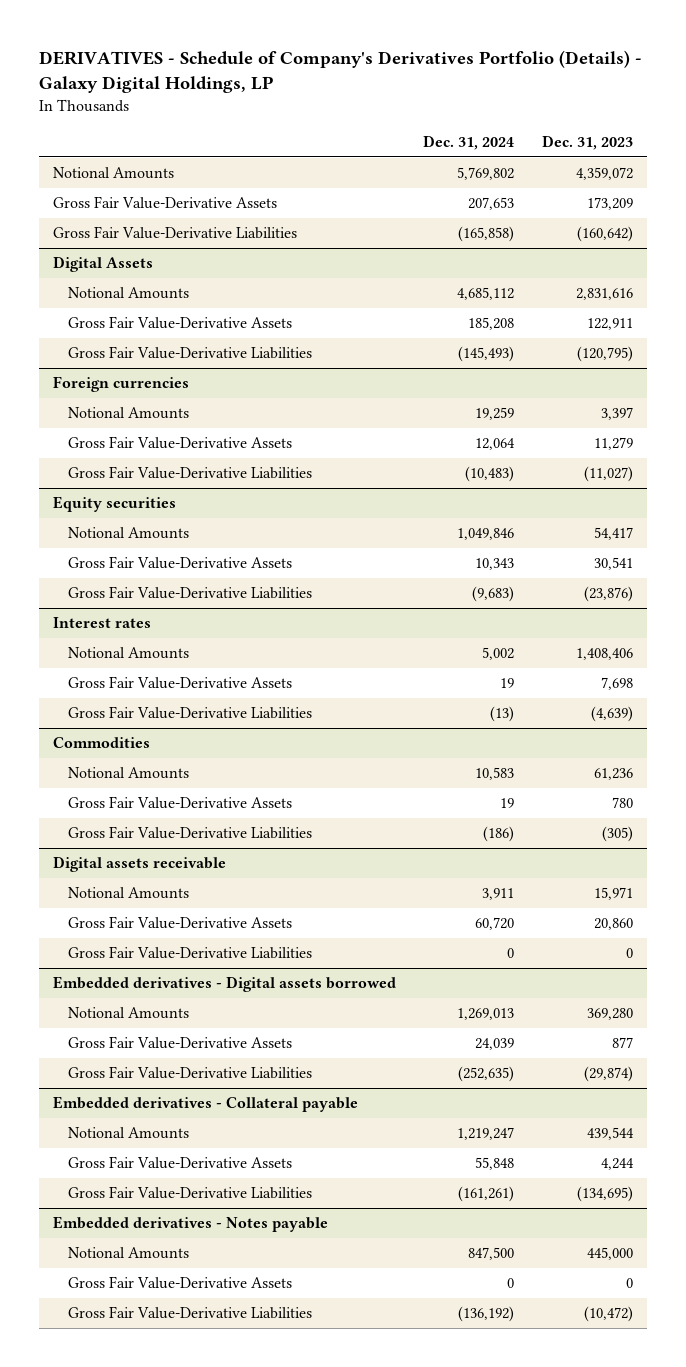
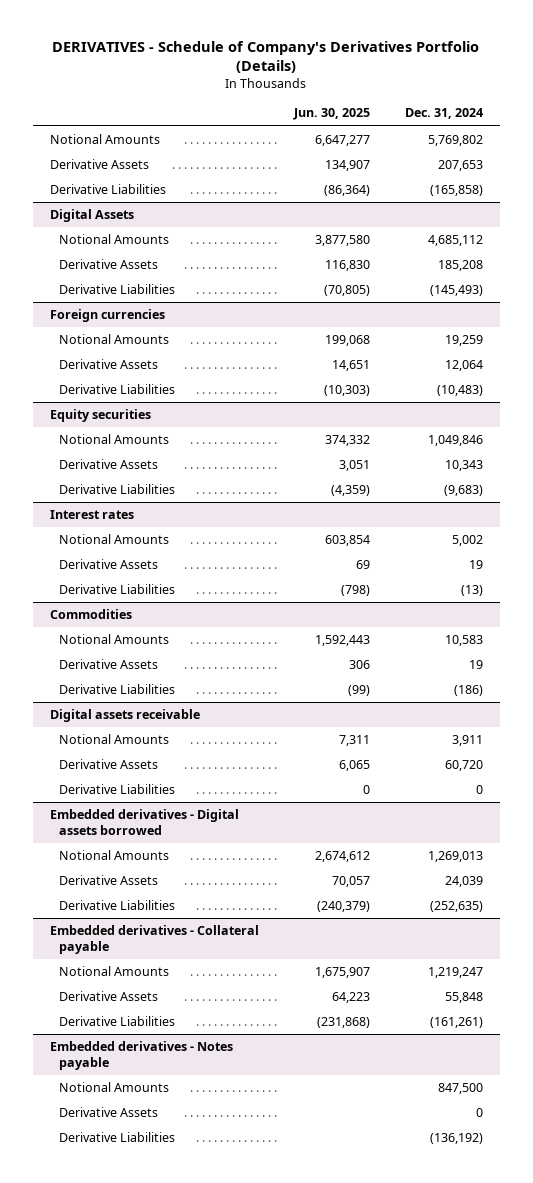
[39,50,643,94] DERIVATIVES - Schedule of Company's Derivatives Portfolio (Details) - Galaxy Digital Holdings, LP -> [52,40,480,74] DERIVATIVES - Schedule of Company's Derivatives Portfolio (Details)
[542,135,634,151] Dec. 31, 2023 -> none
none -> [292,108,370,121] Jun. 30, 2025
[52,196,277,210] Gross Fair Value-Derivative Assets -> [50,159,150,170] Derivative Assets
[52,226,297,240] Gross Fair Value-Derivative Liabilities -> [50,184,167,195] Derivative Liabilities
[68,316,293,330] Gross Fair Value-Derivative Assets -> [59,259,159,270] Derivative Assets
[68,346,313,360] Gross Fair Value-Derivative Liabilities -> [59,284,176,295] Derivative Liabilities
[68,436,293,450] Gross Fair Value-Derivative Assets -> [59,359,159,370] Derivative Assets
[68,466,313,480] Gross Fair Value-Derivative Liabilities -> [59,384,176,395] Derivative Liabilities
[68,556,293,570] Gross Fair Value-Derivative Assets -> [59,459,159,470] Derivative Assets
[68,586,313,600] Gross Fair Value-Derivative Liabilities -> [59,484,176,495] Derivative Liabilities
[68,676,293,690] Gross Fair Value-Derivative Assets -> [59,559,159,570] Derivative Assets
[68,706,313,720] Gross Fair Value-Derivative Liabilities -> [59,584,176,595] Derivative Liabilities
[68,796,293,810] Gross Fair Value-Derivative Assets -> [59,659,159,670] Derivative Assets
[68,826,313,840] Gross Fair Value-Derivative Liabilities -> [59,684,176,695] Derivative Liabilities
[68,916,293,930] Gross Fair Value-Derivative Assets -> [59,759,159,770] Derivative Assets
[68,946,313,960] Gross Fair Value-Derivative Liabilities -> [59,784,176,795] Derivative Liabilities
[68,1036,293,1050] Gross Fair Value-Derivative Assets -> [59,875,159,886] Derivative Assets
[68,1066,313,1080] Gross Fair Value-Derivative Liabilities -> [59,900,176,911] Derivative Liabilities
[68,1156,293,1170] Gross Fair Value-Derivative Assets -> [59,991,159,1002] Derivative Assets
[68,1186,313,1200] Gross Fair Value-Derivative Liabilities -> [59,1016,176,1027] Derivative Liabilities
[68,1276,293,1290] Gross Fair Value-Derivative Assets -> [59,1107,159,1118] Derivative Assets
[68,1306,313,1320] Gross Fair Value-Derivative Liabilities -> [59,1132,176,1143] Derivative Liabilities

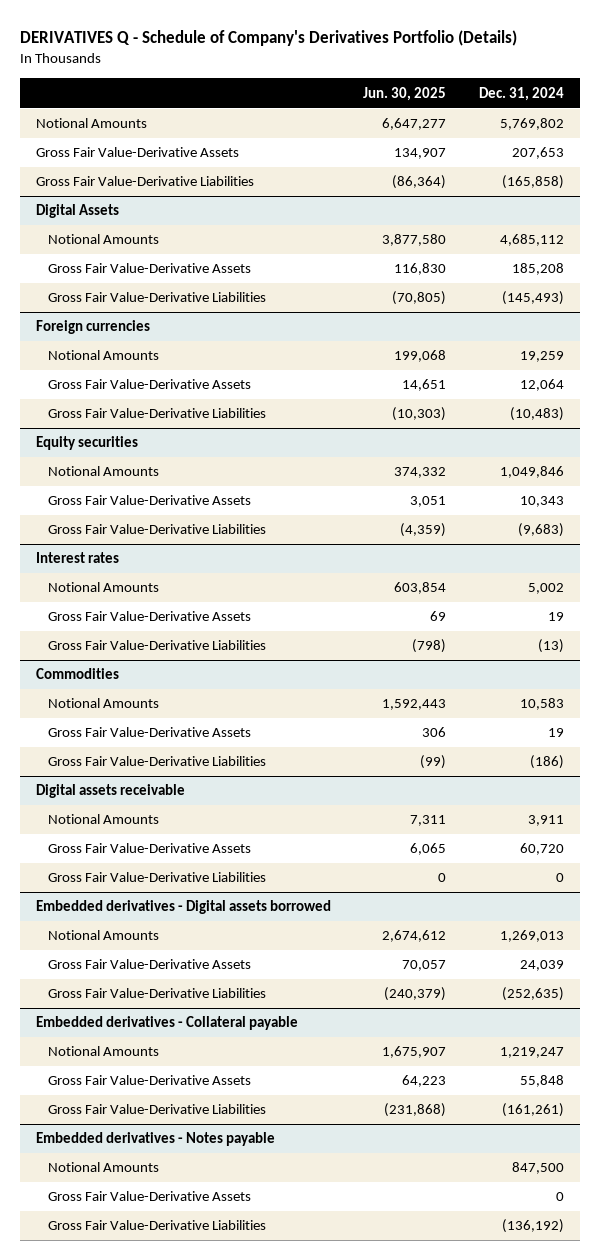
[52,40,480,74] DERIVATIVES - Schedule of Company's Derivatives Portfolio (Details) -> [19,30,517,47] DERIVATIVES Q - Schedule of Company's Derivatives Portfolio (Details)
[50,159,150,170] Derivative Assets -> [36,147,240,158] Gross Fair Value-Derivative Assets
[50,184,167,195] Derivative Liabilities -> [36,176,255,187] Gross Fair Value-Derivative Liabilities
[59,259,159,270] Derivative Assets -> [48,263,252,274] Gross Fair Value-Derivative Assets
[59,284,176,295] Derivative Liabilities -> [48,292,267,303] Gross Fair Value-Derivative Liabilities
[59,359,159,370] Derivative Assets -> [48,379,252,390] Gross Fair Value-Derivative Assets
[59,384,176,395] Derivative Liabilities -> [48,408,267,419] Gross Fair Value-Derivative Liabilities
[59,459,159,470] Derivative Assets -> [48,495,252,506] Gross Fair Value-Derivative Assets
[59,484,176,495] Derivative Liabilities -> [48,524,267,535] Gross Fair Value-Derivative Liabilities
[59,559,159,570] Derivative Assets -> [48,611,252,622] Gross Fair Value-Derivative Assets
[59,584,176,595] Derivative Liabilities -> [48,640,267,651] Gross Fair Value-Derivative Liabilities
[59,659,159,670] Derivative Assets -> [48,727,252,738] Gross Fair Value-Derivative Assets
[59,684,176,695] Derivative Liabilities -> [48,756,267,767] Gross Fair Value-Derivative Liabilities
[59,759,159,770] Derivative Assets -> [48,843,252,854] Gross Fair Value-Derivative Assets
[59,784,176,795] Derivative Liabilities -> [48,872,267,883] Gross Fair Value-Derivative Liabilities
[59,875,159,886] Derivative Assets -> [48,959,252,970] Gross Fair Value-Derivative Assets
[59,900,176,911] Derivative Liabilities -> [48,988,267,999] Gross Fair Value-Derivative Liabilities
[59,991,159,1002] Derivative Assets -> [48,1075,252,1086] Gross Fair Value-Derivative Assets
[59,1016,176,1027] Derivative Liabilities -> [48,1104,267,1115] Gross Fair Value-Derivative Liabilities
[59,1107,159,1118] Derivative Assets -> [48,1191,252,1202] Gross Fair Value-Derivative Assets
[59,1132,176,1143] Derivative Liabilities -> [48,1220,267,1231] Gross Fair Value-Derivative Liabilities

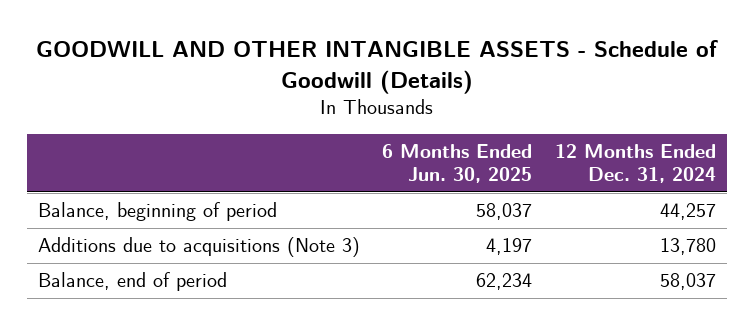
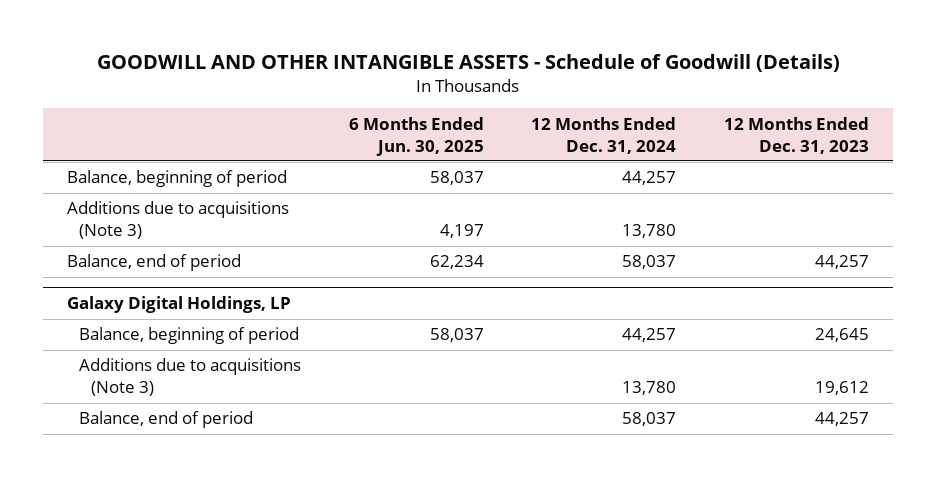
none -> [723,116,869,154] 12 Months Ended Dec. 31, 2023
none -> [66,296,291,314] Galaxy Digital Holdings, LP
none -> [78,327,299,345] Balance, beginning of period
none -> [78,358,301,397] Additions due to acquisitions (Note 3)
none -> [78,411,253,429] Balance, end of period

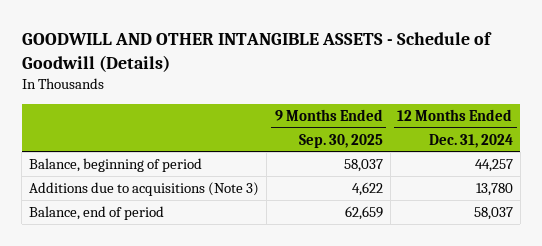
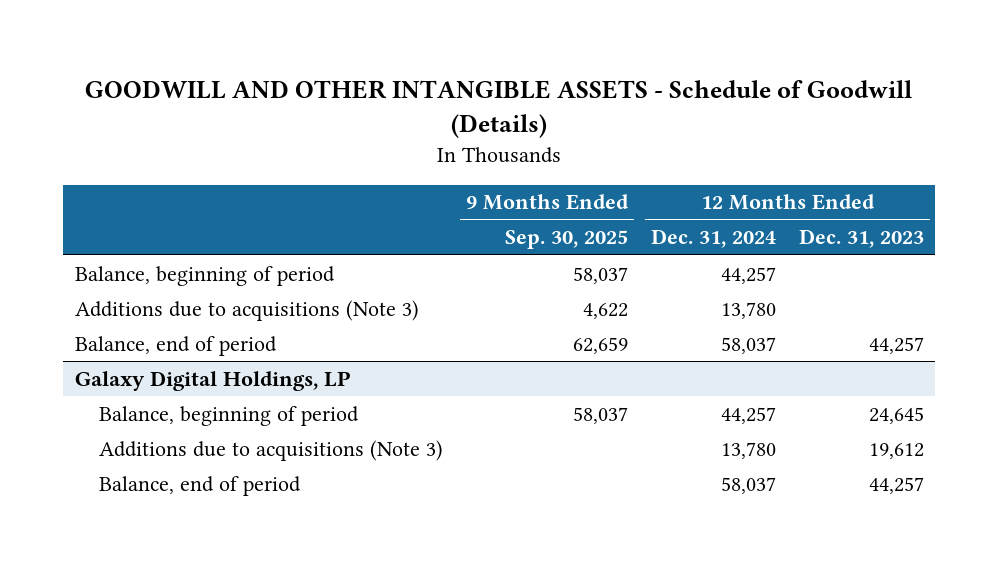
none -> [798,229,924,249] Dec. 31, 2023
none -> [74,370,351,391] Galaxy Digital Holdings, LP
none -> [99,405,360,426] Balance, beginning of period
none -> [99,439,444,461] Additions due to acquisitions (Note 3)
none -> [99,475,302,496] Balance, end of period

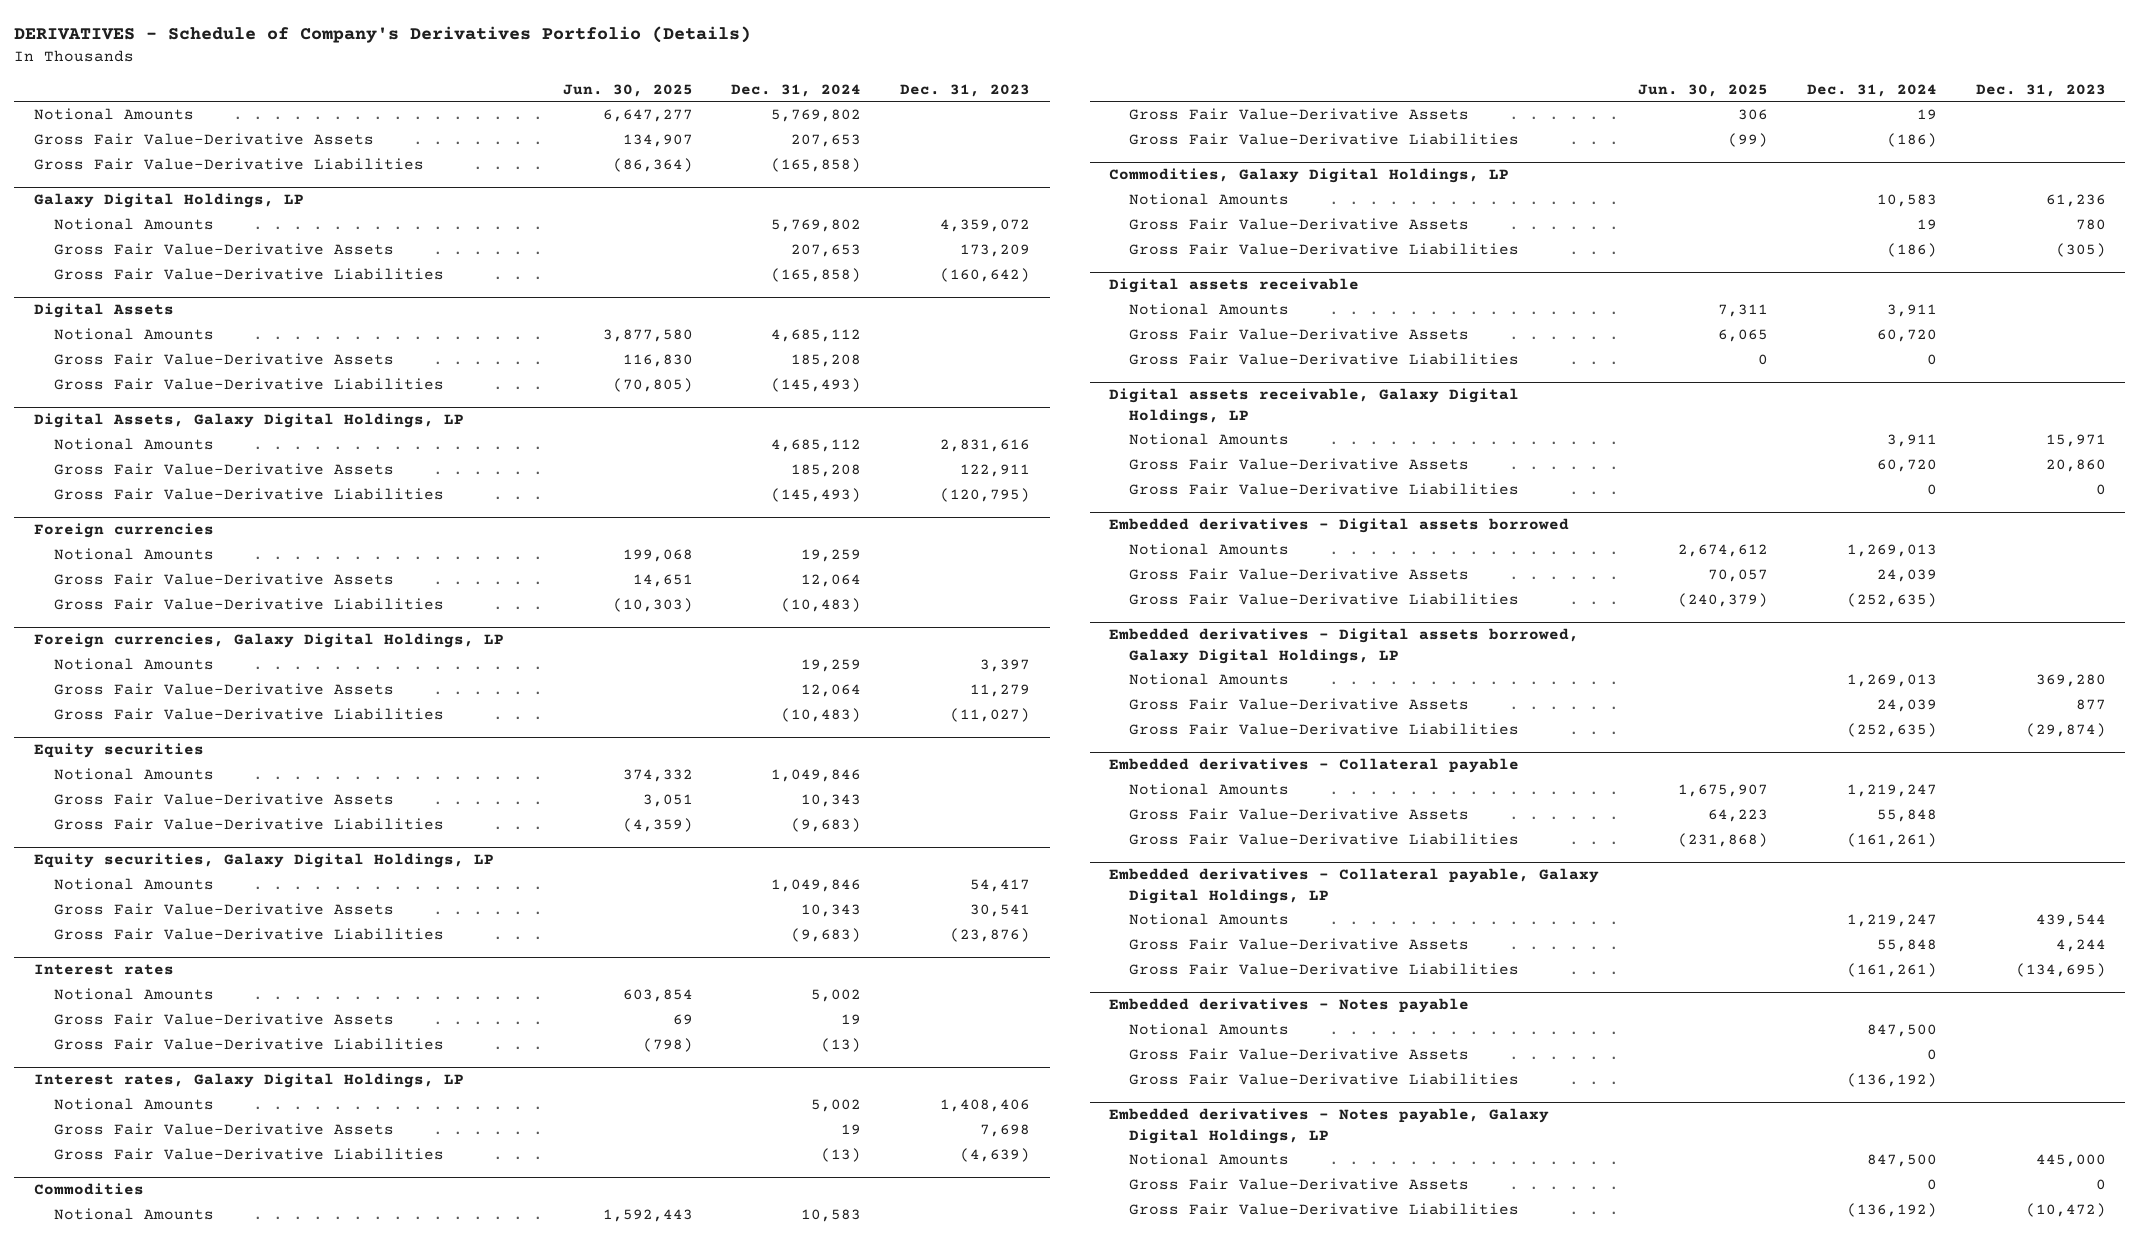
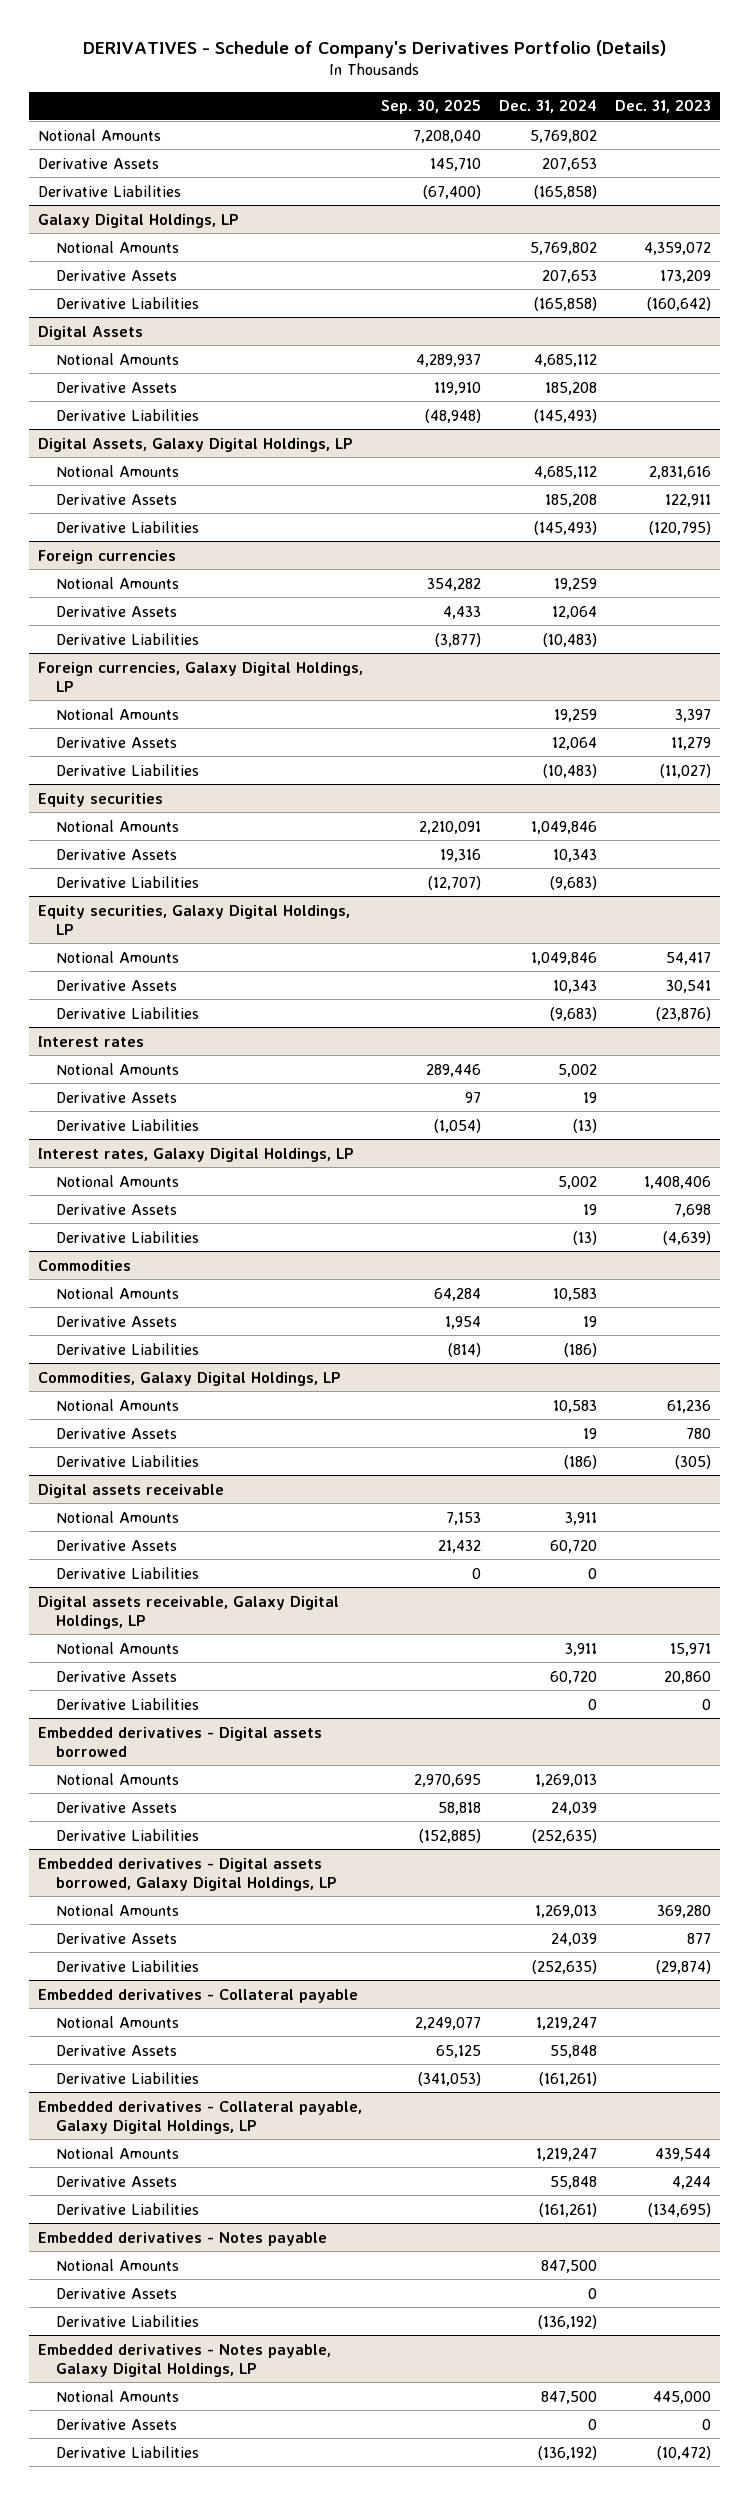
[562,83,693,97] Jun. 30, 2025 -> none
none -> [380,99,481,115] Sep. 30, 2025
[33,132,374,145] Gross Fair Value-Derivative Assets -> [37,157,159,169] Derivative Assets
[33,157,424,170] Gross Fair Value-Derivative Liabilities -> [37,184,181,197] Derivative Liabilities
[53,242,394,255] Gross Fair Value-Derivative Assets -> [55,269,177,281] Derivative Assets
[53,267,444,280] Gross Fair Value-Derivative Liabilities -> [55,296,199,309] Derivative Liabilities
[53,352,394,365] Gross Fair Value-Derivative Assets -> [55,381,177,393] Derivative Assets
[53,377,444,390] Gross Fair Value-Derivative Liabilities -> [55,408,199,421] Derivative Liabilities
[53,462,394,475] Gross Fair Value-Derivative Assets -> [55,493,177,505] Derivative Assets
[53,487,444,500] Gross Fair Value-Derivative Liabilities -> [55,520,199,533] Derivative Liabilities
[53,572,394,585] Gross Fair Value-Derivative Assets -> [55,605,177,617] Derivative Assets
[53,597,444,610] Gross Fair Value-Derivative Liabilities -> [55,632,199,645] Derivative Liabilities
[53,682,394,695] Gross Fair Value-Derivative Assets -> [55,736,177,748] Derivative Assets
[53,707,444,720] Gross Fair Value-Derivative Liabilities -> [55,763,199,776] Derivative Liabilities
[53,792,394,805] Gross Fair Value-Derivative Assets -> [55,848,177,860] Derivative Assets
[53,817,444,830] Gross Fair Value-Derivative Liabilities -> [55,875,199,888] Derivative Liabilities
[53,902,394,915] Gross Fair Value-Derivative Assets -> [55,979,177,991] Derivative Assets
[53,927,444,940] Gross Fair Value-Derivative Liabilities -> [55,1006,199,1019] Derivative Liabilities
[53,1012,394,1025] Gross Fair Value-Derivative Assets -> [55,1091,177,1103] Derivative Assets
[53,1037,444,1050] Gross Fair Value-Derivative Liabilities -> [55,1118,199,1131] Derivative Liabilities
[53,1122,394,1135] Gross Fair Value-Derivative Assets -> [55,1203,177,1215] Derivative Assets
[53,1147,444,1160] Gross Fair Value-Derivative Liabilities -> [55,1230,199,1243] Derivative Liabilities
[1129,107,1470,120] Gross Fair Value-Derivative Assets -> [55,1315,177,1327] Derivative Assets
[1129,132,1520,145] Gross Fair Value-Derivative Liabilities -> [55,1342,199,1355] Derivative Liabilities
[1129,217,1470,230] Gross Fair Value-Derivative Assets -> [55,1427,177,1439] Derivative Assets
[1129,242,1520,255] Gross Fair Value-Derivative Liabilities -> [55,1454,199,1467] Derivative Liabilities
[1129,327,1470,340] Gross Fair Value-Derivative Assets -> [55,1539,177,1551] Derivative Assets
[1129,352,1520,365] Gross Fair Value-Derivative Liabilities -> [55,1566,199,1579] Derivative Liabilities
[1129,457,1470,470] Gross Fair Value-Derivative Assets -> [55,1670,177,1682] Derivative Assets
[1129,482,1520,495] Gross Fair Value-Derivative Liabilities -> [55,1697,199,1710] Derivative Liabilities
[1129,567,1470,580] Gross Fair Value-Derivative Assets -> [55,1801,177,1813] Derivative Assets
[1129,592,1520,605] Gross Fair Value-Derivative Liabilities -> [55,1828,199,1841] Derivative Liabilities
[1129,697,1470,710] Gross Fair Value-Derivative Assets -> [55,1932,177,1944] Derivative Assets
[1129,722,1520,735] Gross Fair Value-Derivative Liabilities -> [55,1959,199,1972] Derivative Liabilities
[1129,807,1470,820] Gross Fair Value-Derivative Assets -> [55,2044,177,2056] Derivative Assets
[1129,832,1520,845] Gross Fair Value-Derivative Liabilities -> [55,2071,199,2084] Derivative Liabilities
[1129,937,1470,950] Gross Fair Value-Derivative Assets -> [55,2175,177,2187] Derivative Assets
[1129,962,1520,975] Gross Fair Value-Derivative Liabilities -> [55,2202,199,2215] Derivative Liabilities
[1129,1047,1470,1060] Gross Fair Value-Derivative Assets -> [55,2287,177,2299] Derivative Assets
[1129,1072,1520,1085] Gross Fair Value-Derivative Liabilities -> [55,2314,199,2327] Derivative Liabilities
[1129,1177,1470,1190] Gross Fair Value-Derivative Assets -> [55,2418,177,2430] Derivative Assets
[1129,1202,1520,1215] Gross Fair Value-Derivative Liabilities -> [55,2445,199,2458] Derivative Liabilities

